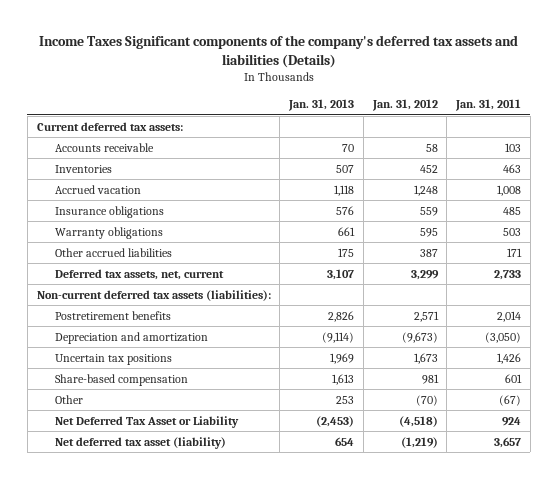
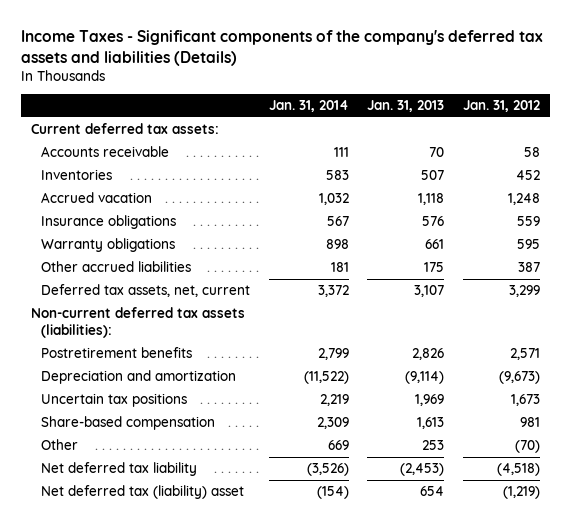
[38,35,518,69] Income Taxes Significant components of the company's deferred tax assets and liabilities (Details) -> [21,30,544,66] Income Taxes - Significant components of the company's deferred tax assets and liabilities (Details)
[455,99,522,112] Jan. 31, 2011 -> none
none -> [268,100,349,113] Jan. 31, 2014
[55,415,240,428] Net Deferred Tax Asset or Liability -> [40,462,197,477] Net deferred tax liability
[55,436,227,449] Net deferred tax asset (liability) -> [40,485,244,500] Net deferred tax (liability) asset

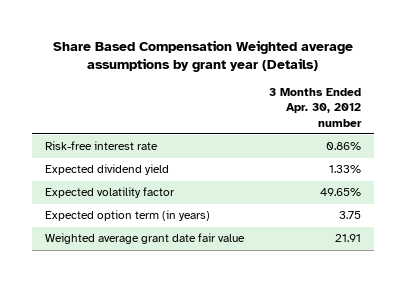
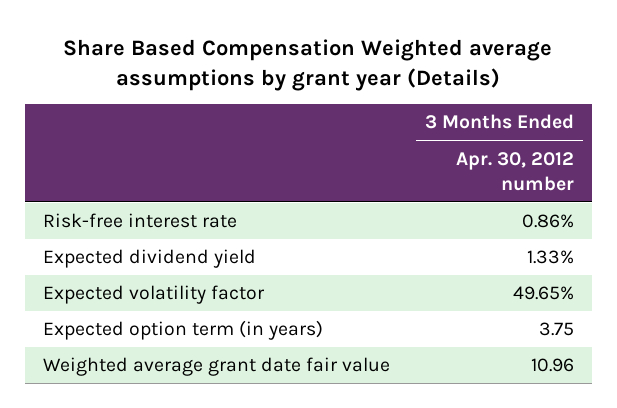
[335,234,362,243] 21.91 -> [531,358,575,373] 10.96

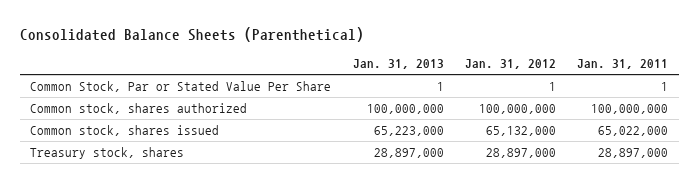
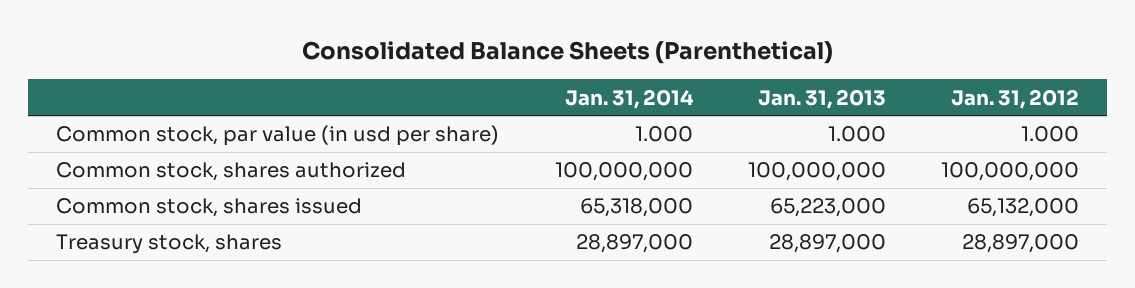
[577,58,669,69] Jan. 31, 2011 -> none
none -> [564,88,694,109] Jan. 31, 2014
[30,81,332,93] Common Stock, Par or Stated Value Per Share -> [56,125,500,147] Common stock, par value (in usd per share)
[436,82,444,92] 1 -> [827,126,886,143] 1.000
[548,82,556,92] 1 -> [1021,126,1080,143] 1.000

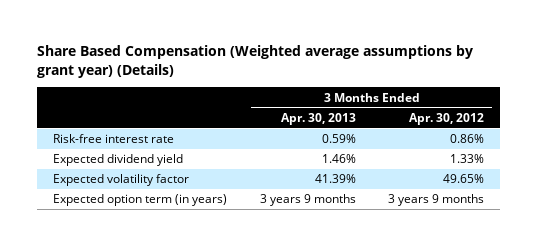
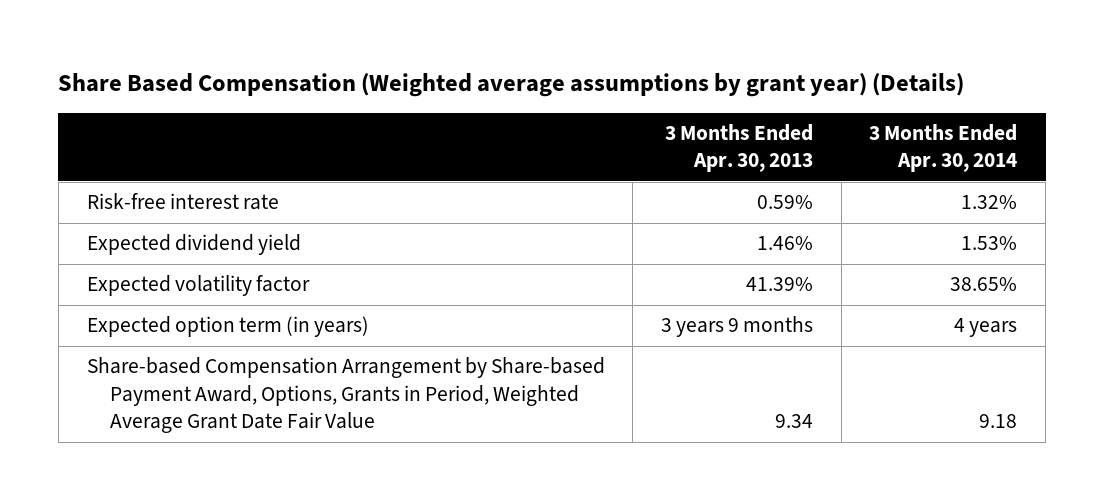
[408,112,484,125] Apr. 30, 2012 -> none
none -> [869,123,1018,173] 3 Months Ended Apr. 30, 2014
none -> [86,357,605,434] Share-based Compensation Arrangement by Share-based Payment Award, Options, Grants in Period, Weighted Average Grant Date Fair Value

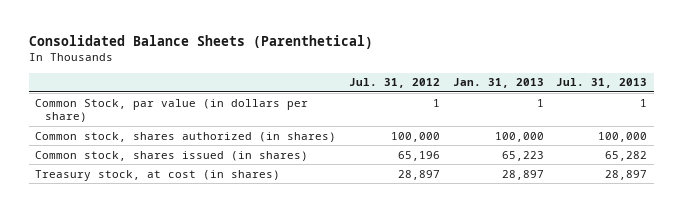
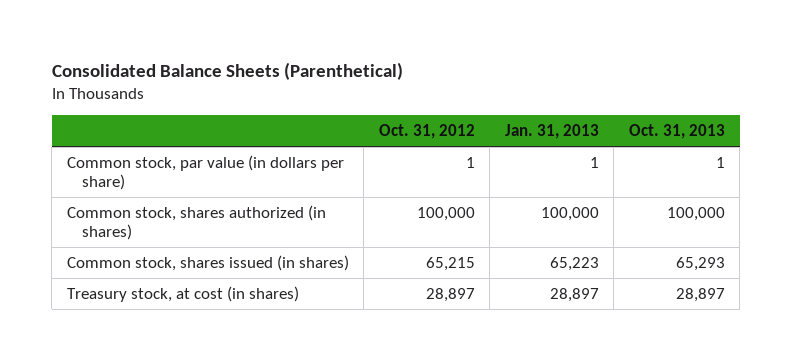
[349,78,441,89] Jul. 31, 2012 -> none
[556,78,648,89] Jul. 31, 2013 -> none
none -> [378,123,475,139] Oct. 31, 2012
none -> [628,123,725,139] Oct. 31, 2013
[35,98,309,122] Common Stock, par value (in dollars per share) -> [66,154,344,191] Common stock, par value (in dollars per share)

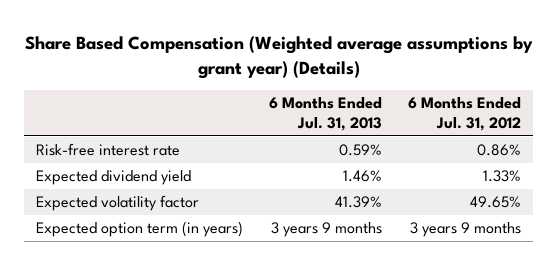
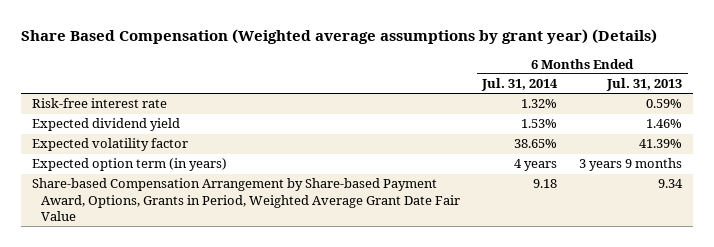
[407,97,521,132] 6 Months Ended Jul. 31, 2012 -> none
none -> [481,78,559,92] Jul. 31, 2014
none -> [31,178,461,222] Share-based Compensation Arrangement by Share-based Payment Award, Options, Grants in Period, Weighted Average Grant Date Fair Value

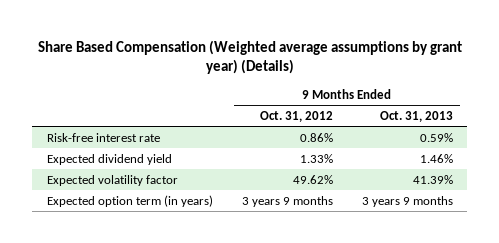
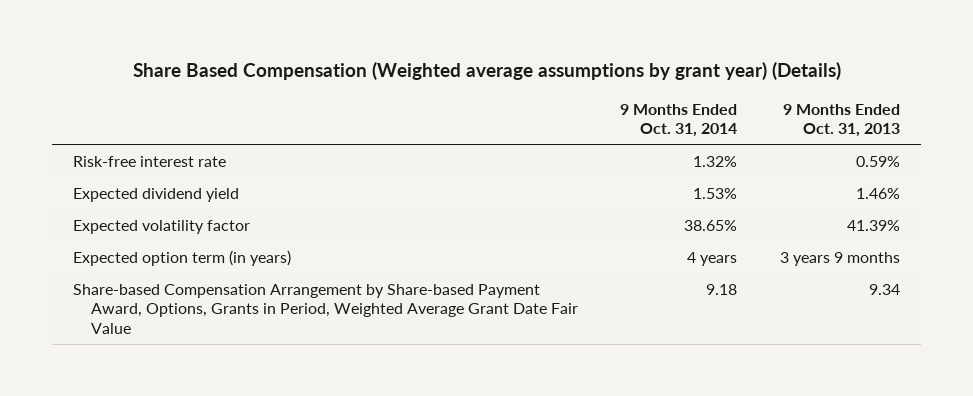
[259,110,333,122] Oct. 31, 2012 -> none
none -> [620,103,738,138] 9 Months Ended Oct. 31, 2014
none -> [73,283,578,334] Share-based Compensation Arrangement by Share-based Payment Award, Options, Grants in Period, Weighted Average Grant Date Fair Value

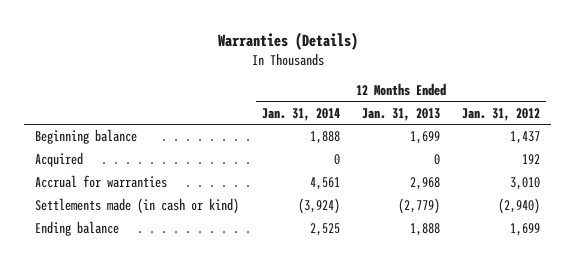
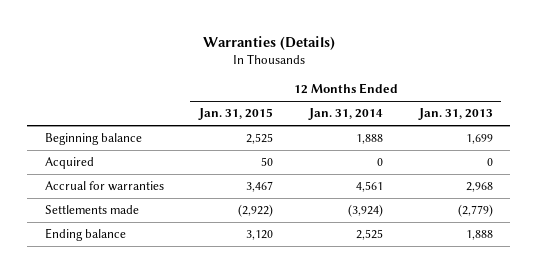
[462,107,541,121] Jan. 31, 2012 -> none
none -> [198,108,274,121] Jan. 31, 2015
[35,198,240,215] Settlements made (in cash or kind) -> [44,205,139,215] Settlements made

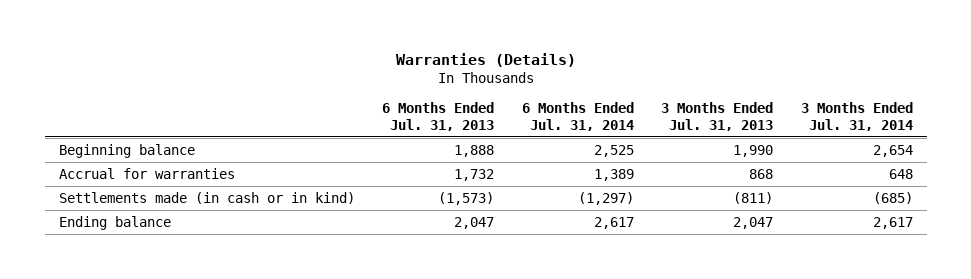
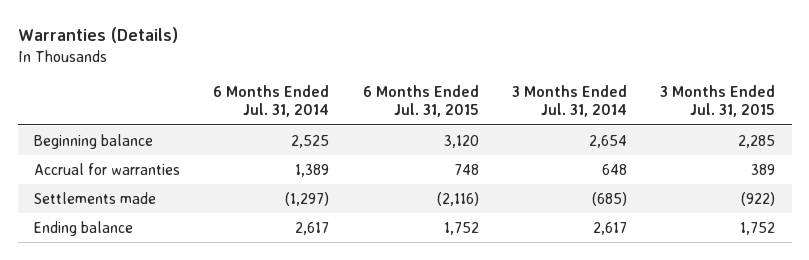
[382,102,495,131] 6 Months Ended Jul. 31, 2013 -> none
[661,102,774,131] 3 Months Ended Jul. 31, 2013 -> none
none -> [362,84,479,118] 6 Months Ended Jul. 31, 2015
none -> [660,84,776,118] 3 Months Ended Jul. 31, 2015
[58,191,355,204] Settlements made (in cash or in kind) -> [34,191,157,204] Settlements made

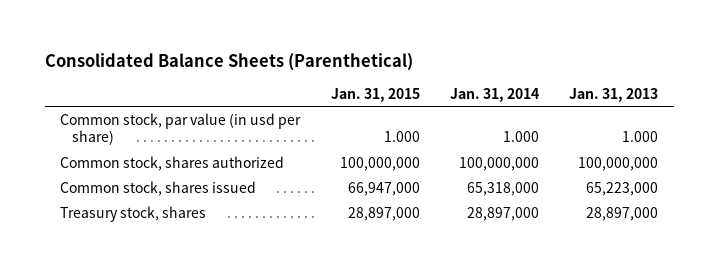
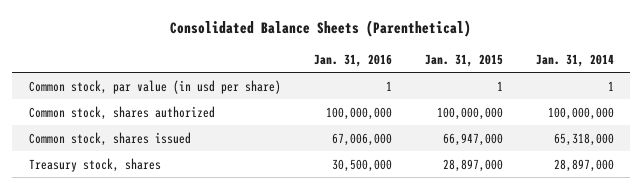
[569,87,659,102] Jan. 31, 2013 -> none
none -> [313,53,392,67] Jan. 31, 2016
[383,131,420,143] 1.000 -> [496,80,503,91] 1
[502,131,539,143] 1.000 -> [607,80,614,91] 1

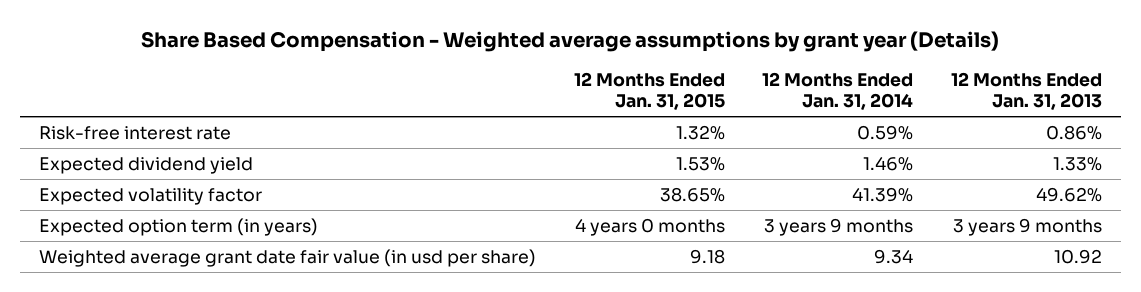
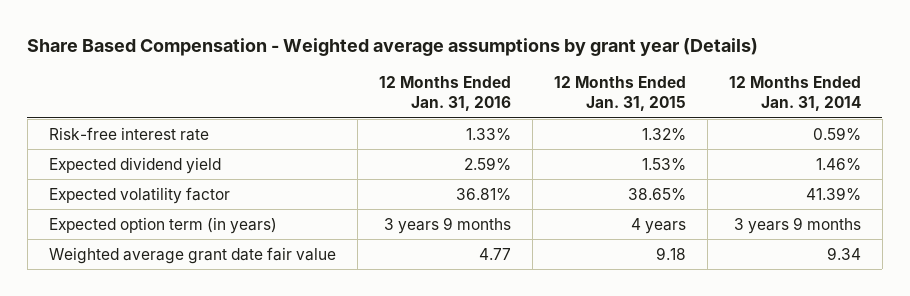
[951,72,1103,111] 12 Months Ended Jan. 31, 2013 -> none
none -> [378,76,511,112] 12 Months Ended Jan. 31, 2016
[574,217,725,236] 4 years 0 months -> [630,217,686,234] 4 years
[38,248,536,267] Weighted average grant date fair value (in usd per share) -> [48,246,336,264] Weighted average grant date fair value

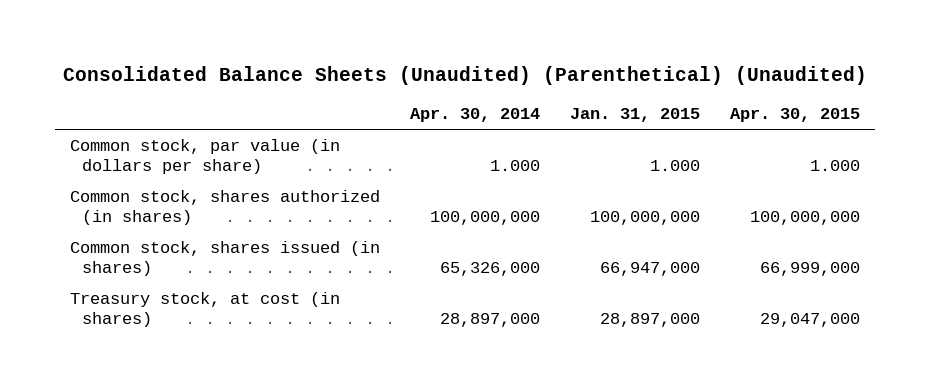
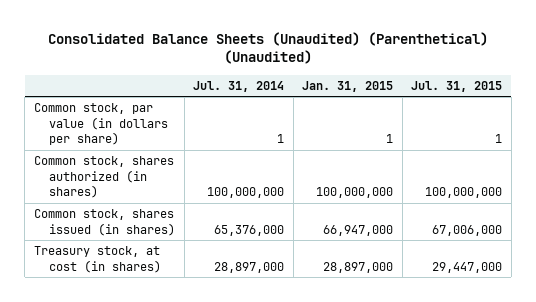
[409,107,540,122] Apr. 30, 2014 -> none
[729,107,860,122] Apr. 30, 2015 -> none
none -> [193,80,285,92] Jul. 31, 2014
none -> [411,80,503,92] Jul. 31, 2015
[649,159,700,171] 1.000 -> [386,134,394,144] 1

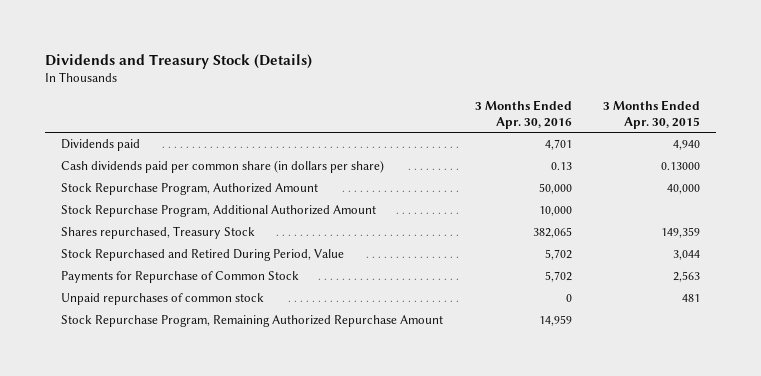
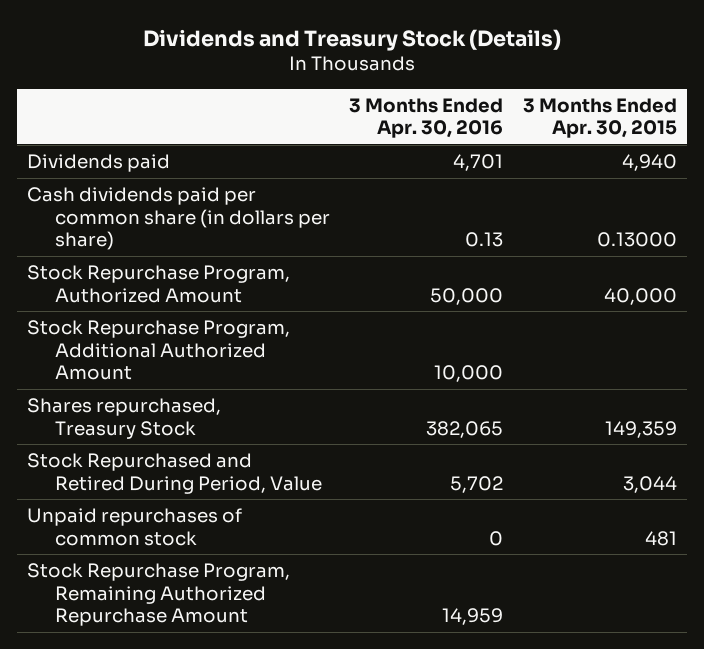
[60,271,299,284] Payments for Repurchase of Common Stock -> none

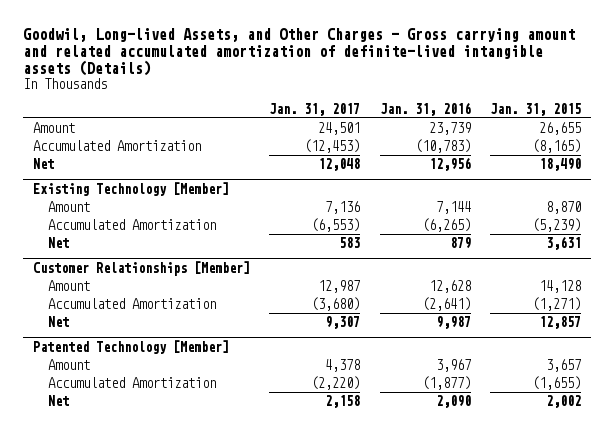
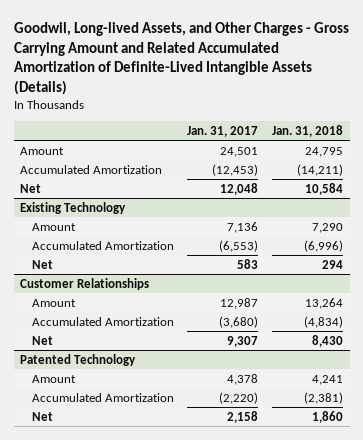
[22,28,575,77] Goodwil, Long-lived Assets, and Other Charges - Gross carrying amount and related accumulated amortization of definite-lived intangible assets (Details) -> [13,22,349,95] Goodwil, Long-lived Assets, and Other Charges - Gross Carrying Amount and Related Accumulated Amortization of Definite-Lived Intangible Assets (Details)
[379,101,471,116] Jan. 31, 2016 -> none
[489,102,581,116] Jan. 31, 2015 -> none
none -> [271,124,343,137] Jan. 31, 2018
[32,181,229,196] Existing Technology [Member] -> [20,201,127,214] Existing Technology
[32,260,250,276] Customer Relationships [Member] -> [20,277,150,290] Customer Relationships
[32,339,229,354] Patented Technology [Member] -> [20,353,137,366] Patented Technology

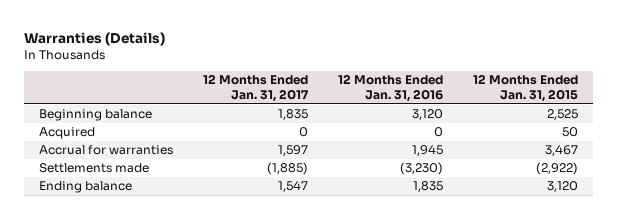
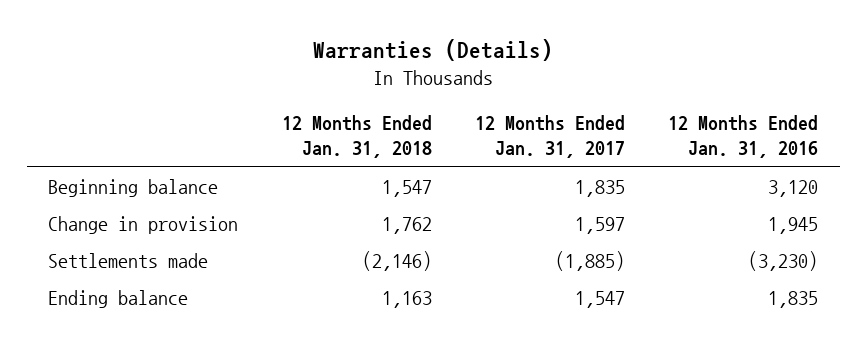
[473,74,579,102] 12 Months Ended Jan. 31, 2015 -> none
none -> [281,114,432,159] 12 Months Ended Jan. 31, 2018
[39,127,96,140] Acquired -> none
[39,145,174,156] Accrual for warranties -> [48,216,239,235] Change in provision

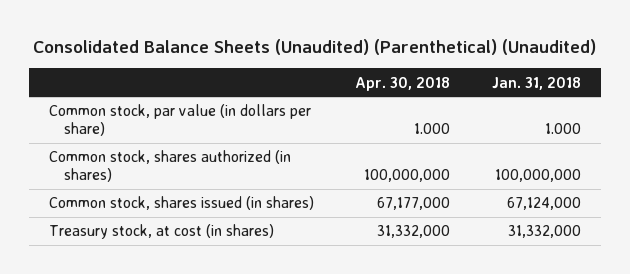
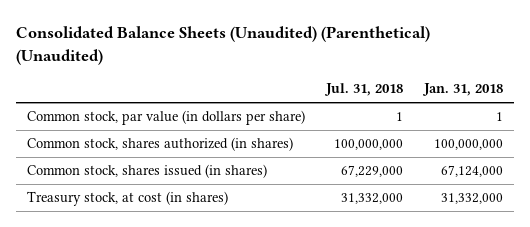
[355,76,451,91] Apr. 30, 2018 -> none
none -> [323,83,403,97] Jul. 31, 2018
[544,123,581,135] 1.000 -> [496,112,504,122] 1

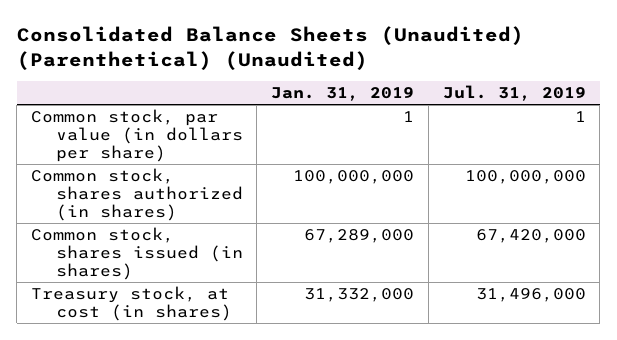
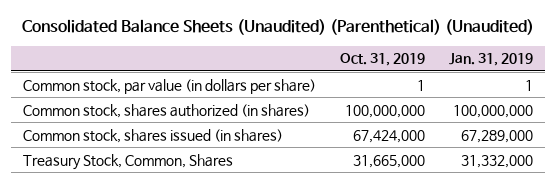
[442,85,586,102] Jul. 31, 2019 -> none
none -> [340,53,426,67] Oct. 31, 2019
[31,285,232,322] Treasury stock, at cost (in shares) -> [23,153,234,170] Treasury Stock, Common, Shares

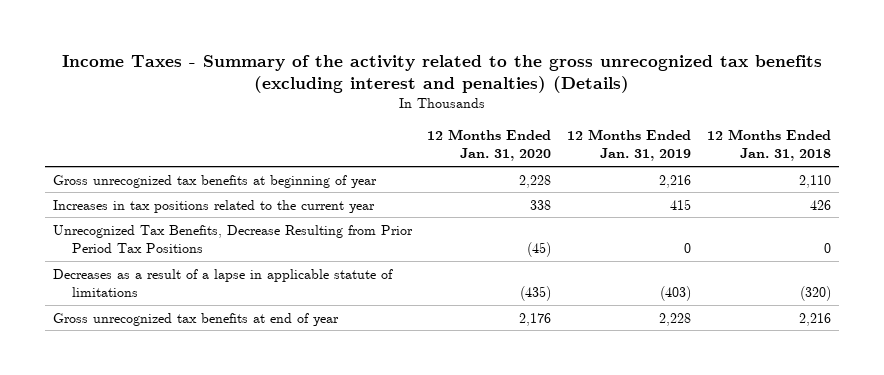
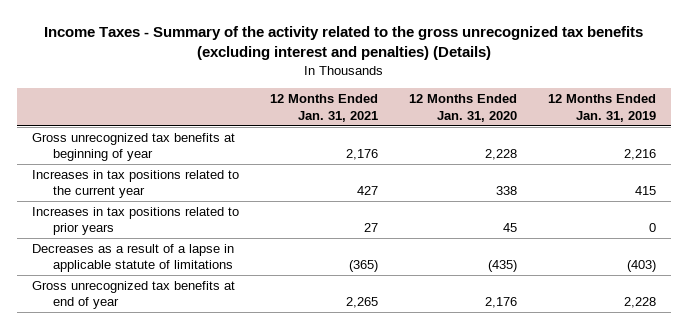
[707,128,832,162] 12 Months Ended Jan. 31, 2018 -> none
none -> [270,94,379,122] 12 Months Ended Jan. 31, 2021
[52,224,413,253] Unrecognized Tax Benefits, Decrease Resulting from Prior Period Tax Positions -> none
none -> [32,207,240,236] Increases in tax positions related to prior years

